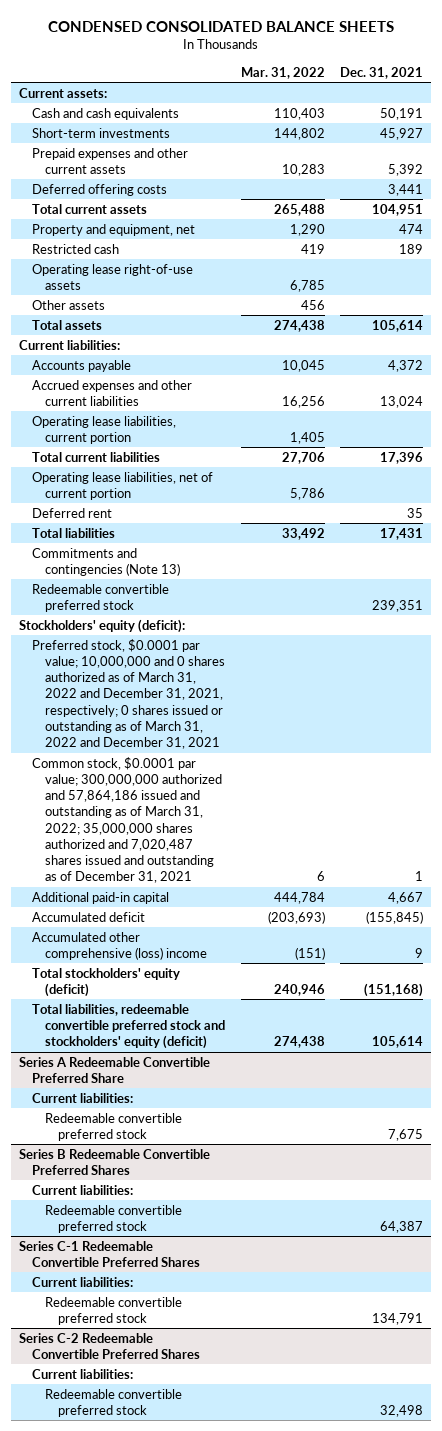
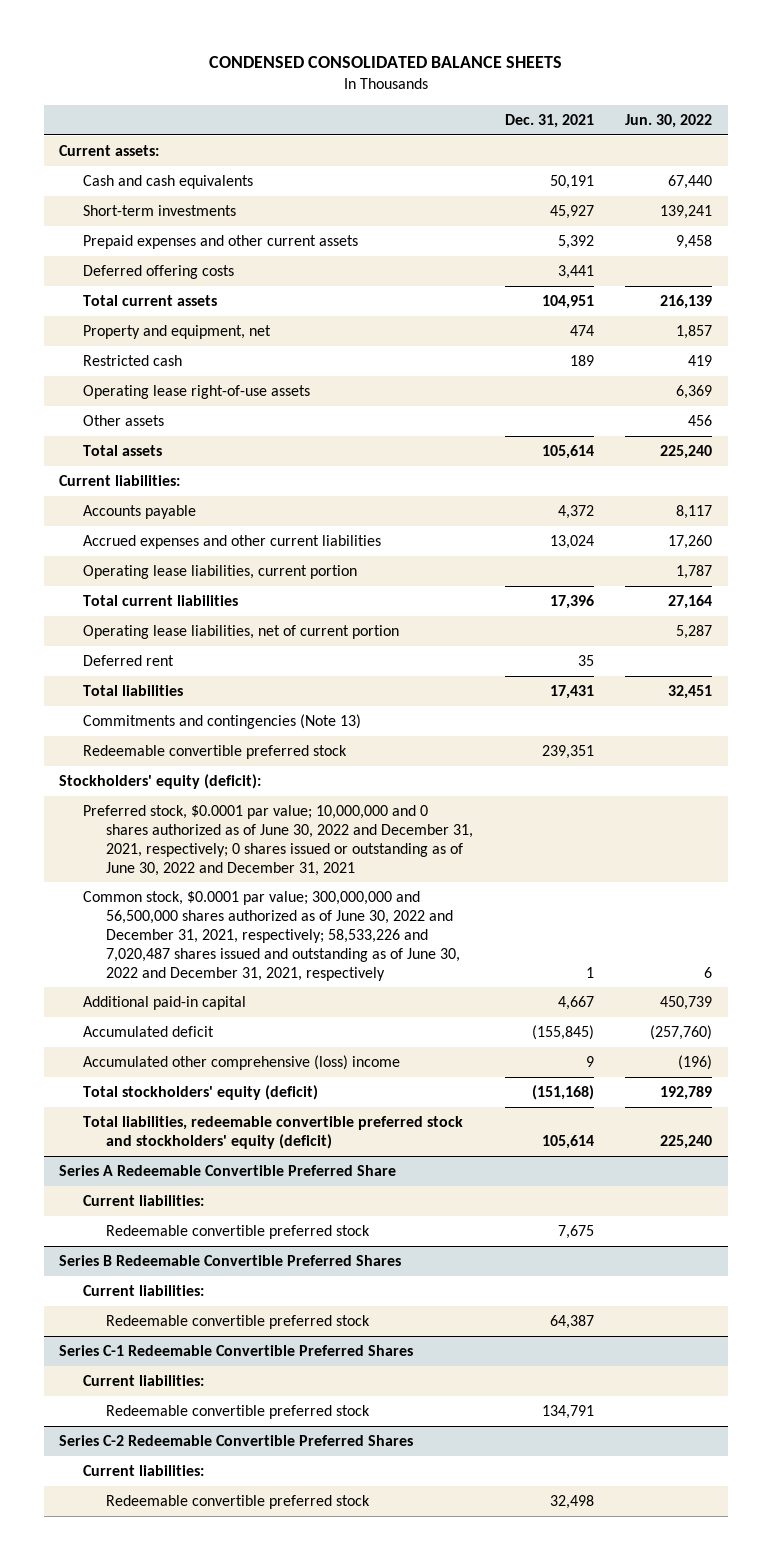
[240,67,325,80] Mar. 31, 2022 -> none
none -> [625,114,713,129] Jun. 30, 2022
[32,638,226,750] Preferred stock, $0.0001 par value; 10,000,000 and 0 shares authorized as of March 31, 2022 and December 31, 2021, respectively; 0 shares issued or outstanding as of March 31, 2022 and December 31, 2021 -> [82,804,474,876] Preferred stock, $0.0001 par value; 10,000,000 and 0 shares authorized as of June 30, 2022 and December 31, 2021, respectively; 0 shares issued or outstanding as of June 30, 2022 and December 31, 2021
[32,756,223,884] Common stock, $0.0001 par value; 300,000,000 authorized and 57,864,186 issued and outstanding as of March 31, 2022; 35,000,000 shares authorized and 7,020,487 shares issued and outstanding as of December 31, 2021 -> [82,890,461,981] Common stock, $0.0001 par value; 300,000,000 and 56,500,000 shares authorized as of June 30, 2022 and December 31, 2021, respectively; 58,533,226 and 7,020,487 shares issued and outstanding as of June 30, 2022 and December 31, 2021, respectively

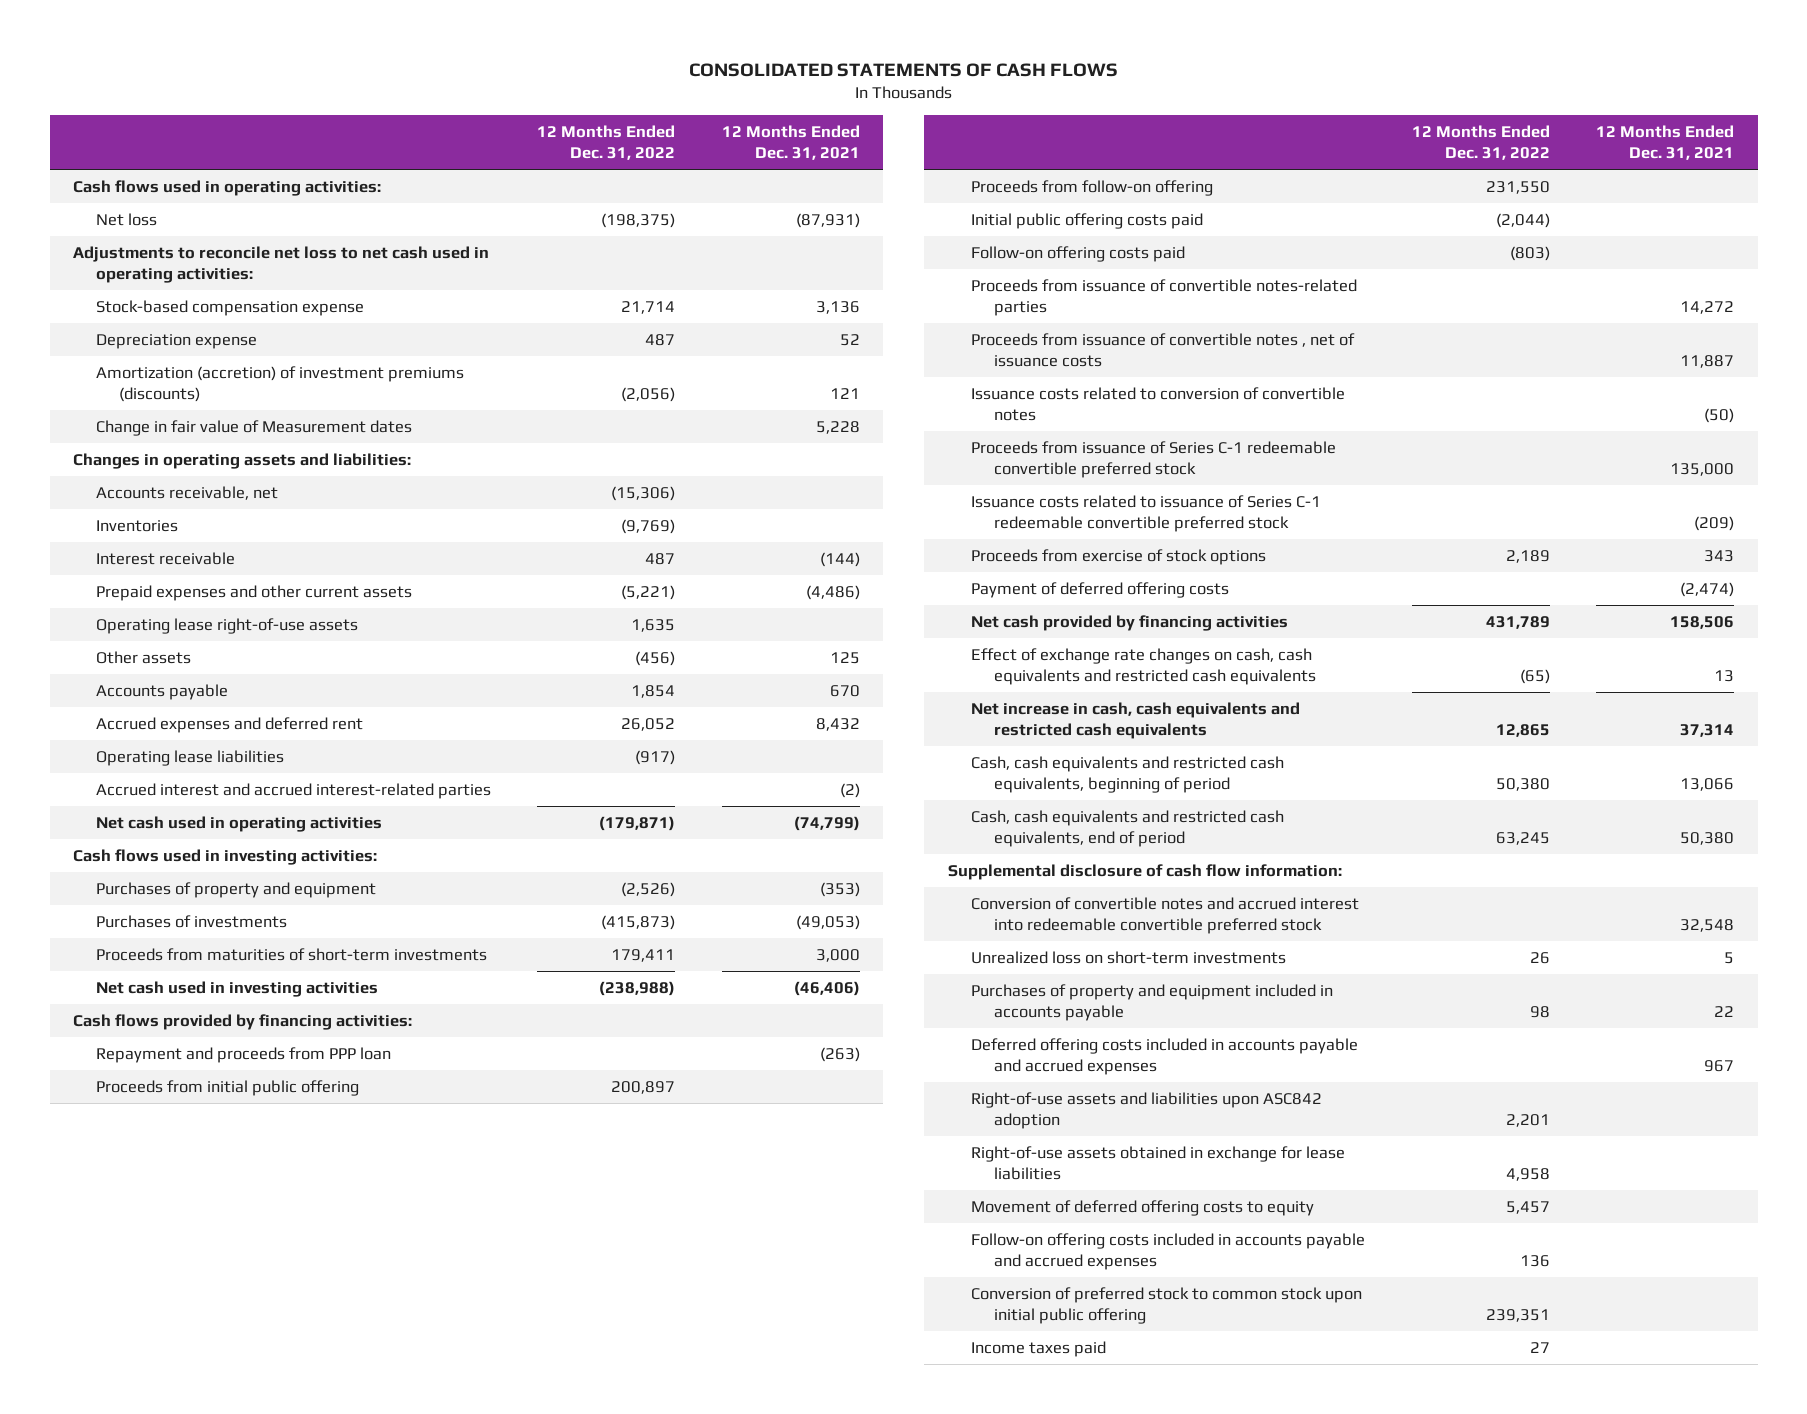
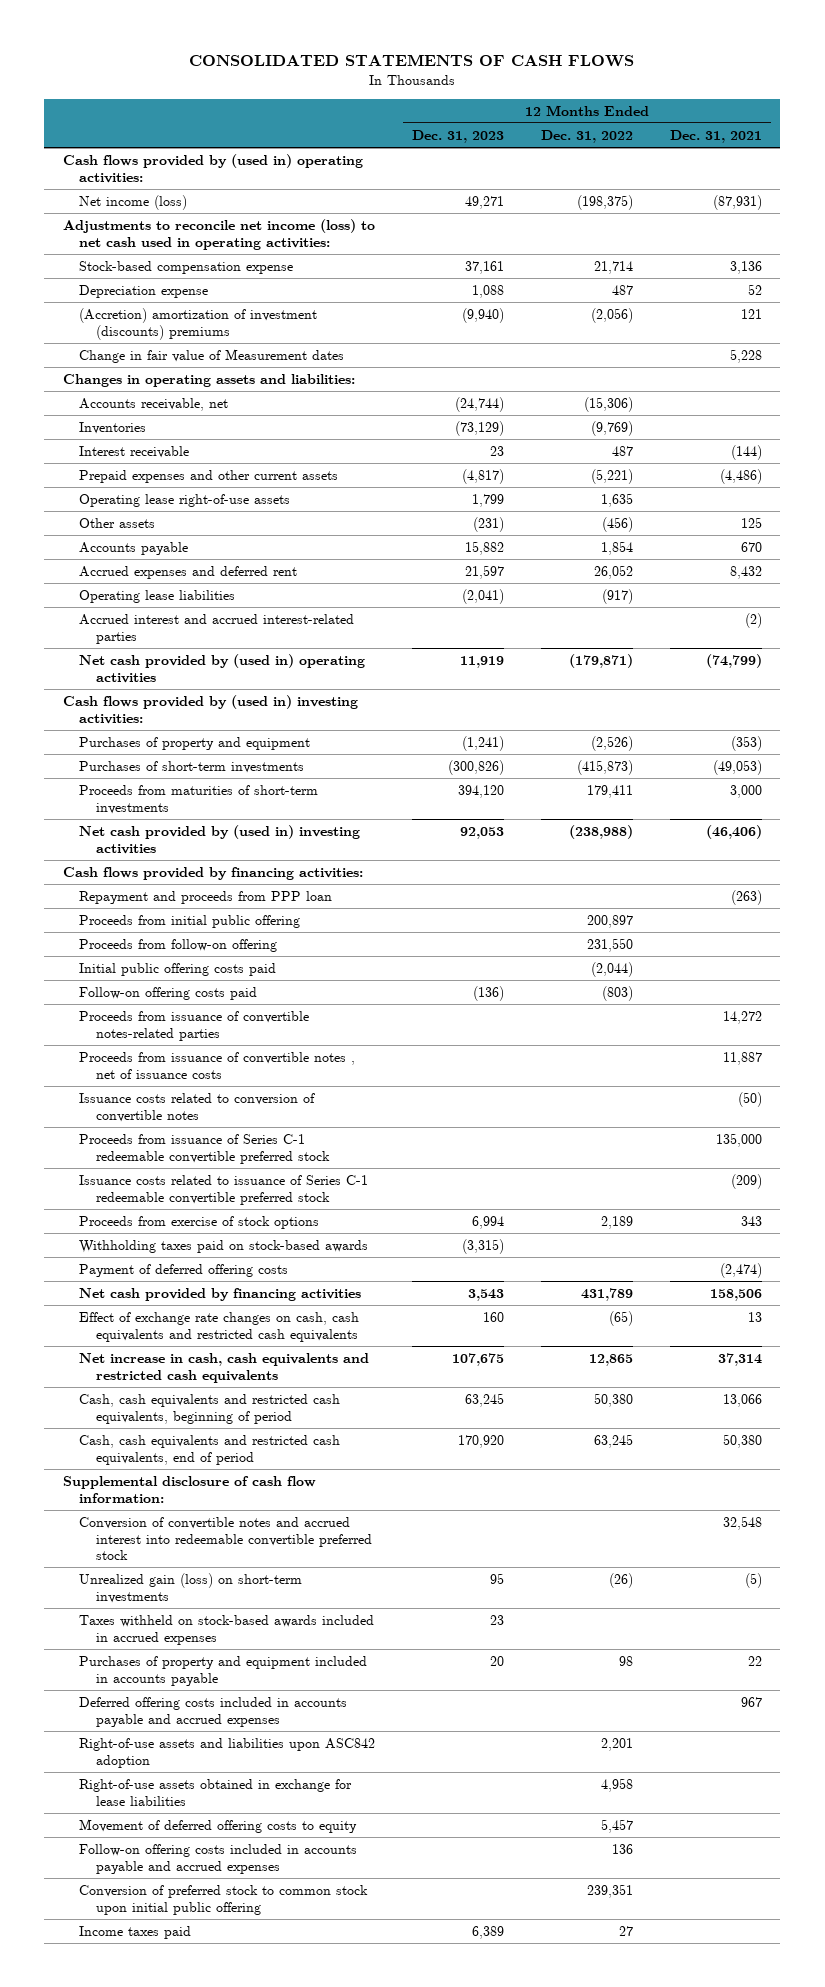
none -> [412,129,505,143] Dec. 31, 2023
[72,179,381,196] Cash flows used in operating activities: -> [62,153,363,183] Cash flows provided by (used in) operating activities:
[96,212,158,226] Net loss -> [79,194,188,210] Net income (loss)
[72,245,489,284] Adjustments to reconcile net loss to net cash used in operating activities: -> [62,218,375,250] Adjustments to reconcile net income (loss) to net cash used in operating activities:
[96,365,465,403] Amortization (accretion) of investment premiums (discounts) -> [79,307,318,340] (Accretion) amortization of investment (discounts) premiums
[96,815,383,832] Net cash used in operating activities -> [79,653,366,683] Net cash provided by (used in) operating activities
[72,848,377,865] Cash flows used in investing activities: -> [62,694,358,724] Cash flows provided by (used in) investing activities:
[96,914,288,928] Purchases of investments -> [79,760,305,773] Purchases of short-term investments
[96,980,379,997] Net cash used in investing activities -> [79,824,361,854] Net cash provided by (used in) investing activities
none -> [79,1239,369,1253] Withholding taxes paid on stock-based awards
[970,950,1286,964] Unrealized loss on short-term investments -> [79,1572,303,1603] Unrealized gain (loss) on short-term investments
[1530,951,1551,964] 26 -> [609,1572,634,1588] (26)
[1724,951,1735,964] 5 -> [744,1572,762,1588] (5)
none -> [79,1614,375,1645] Taxes withheld on stock-based awards included in accrued expenses

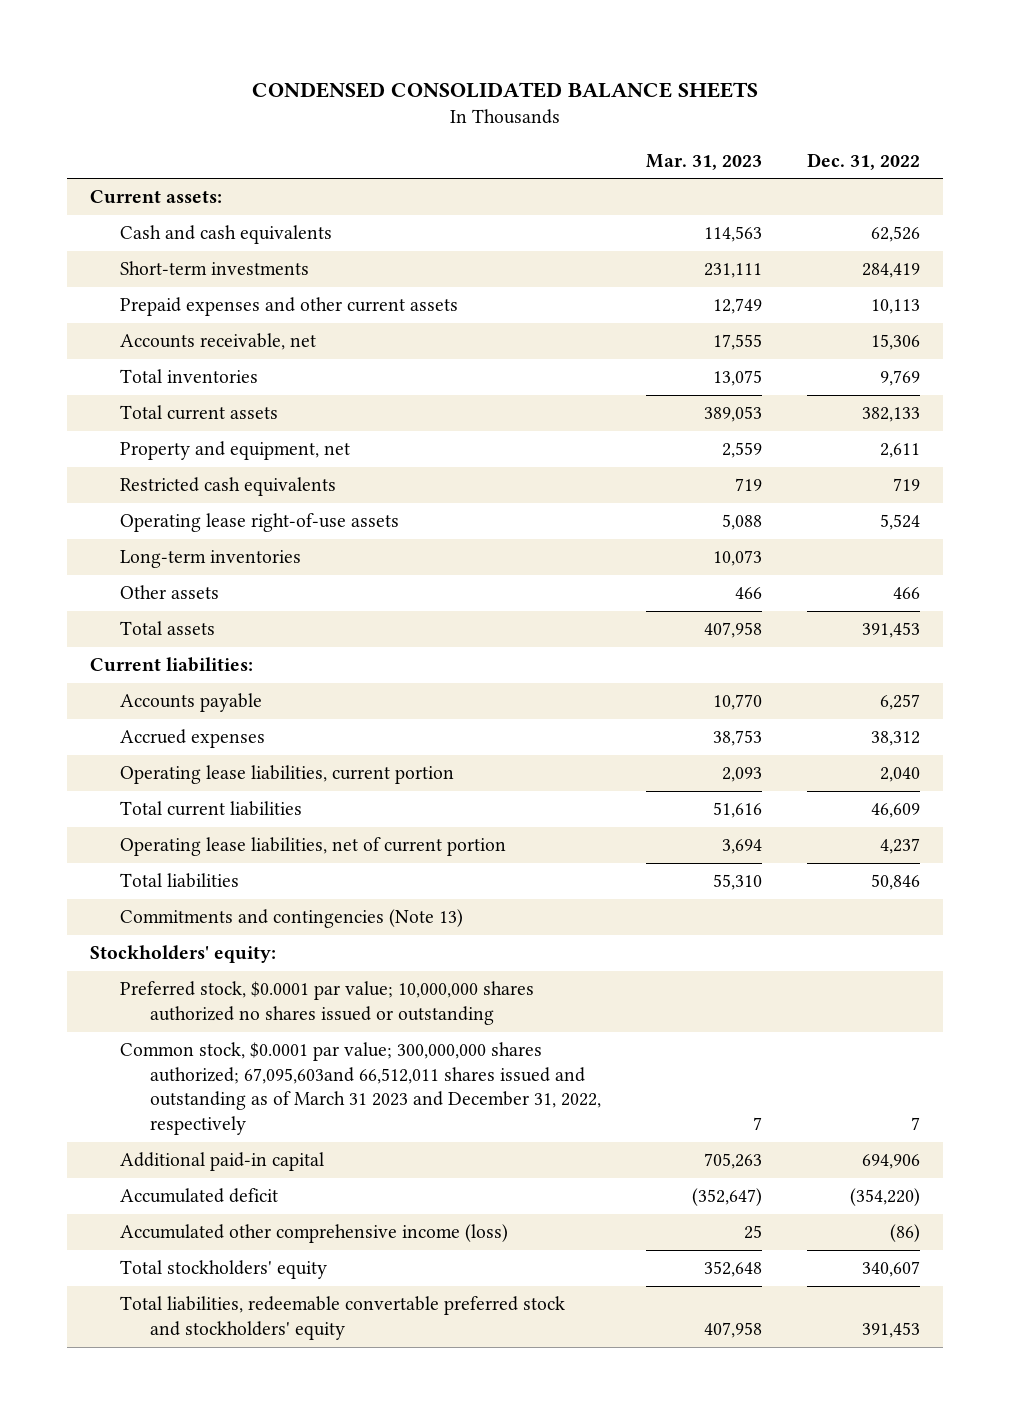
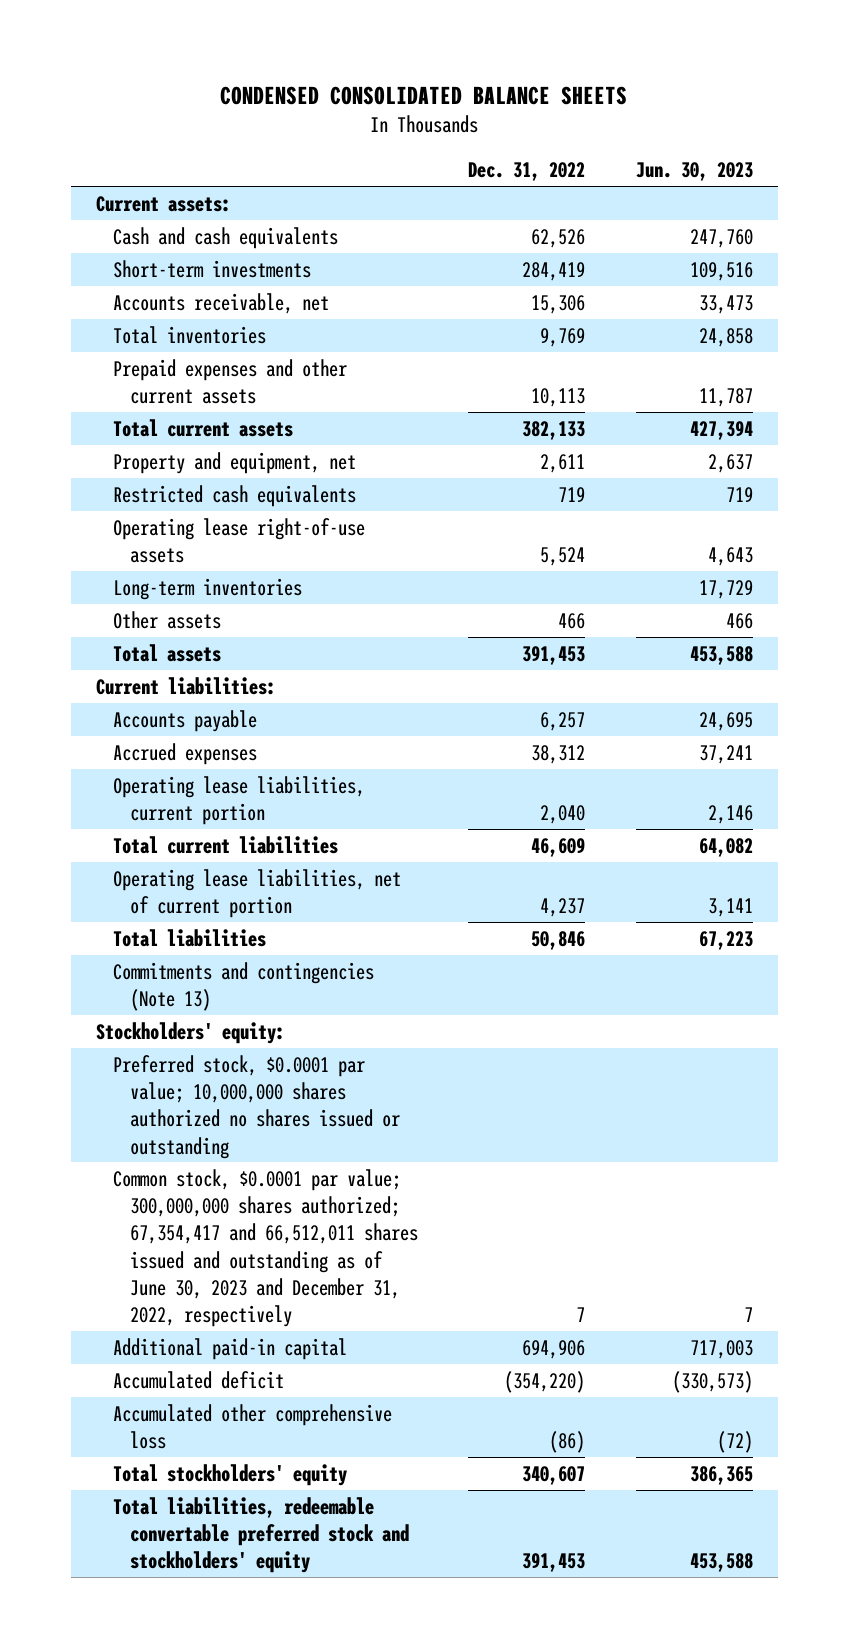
[645,153,762,170] Mar. 31, 2023 -> none
none -> [635,162,753,182] Jun. 30, 2023
[119,297,458,317] Prepaid expenses and other current assets -> [113,358,348,405] Prepaid expenses and other current assets
[119,1042,601,1136] Common stock, $0.0001 par value; 300,000,000 shares authorized; 67,095,603and 66,512,011 shares issued and outstanding as of March 31 2023 and December 31, 2022, respectively -> [113,1168,419,1328] Common stock, $0.0001 par value; 300,000,000 shares authorized; 67,354,417 and 66,512,011 shares issued and outstanding as of June 30, 2023 and December 31, 2022, respectively
[119,1224,508,1244] Accumulated other comprehensive income (loss) -> [113,1403,393,1450] Accumulated other comprehensive loss

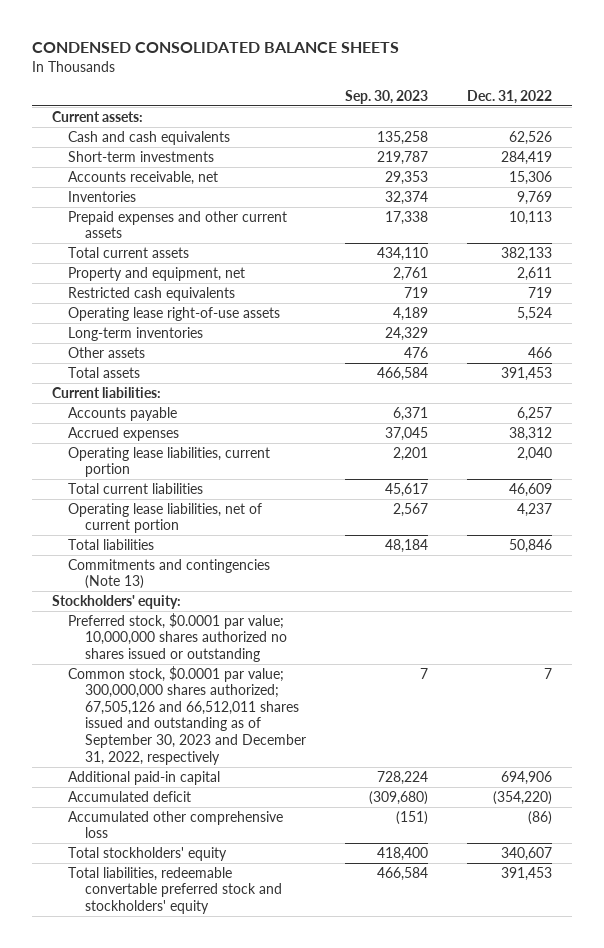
[635,162,753,182] Jun. 30, 2023 -> none
none -> [345,89,429,104] Sep. 30, 2023
[113,325,267,344] Total inventories -> [68,190,137,202] Inventories
[113,1168,419,1328] Common stock, $0.0001 par value; 300,000,000 shares authorized; 67,354,417 and 66,512,011 shares issued and outstanding as of June 30, 2023 and December 31, 2022, respectively -> [68,665,307,765] Common stock, $0.0001 par value; 300,000,000 shares authorized; 67,505,126 and 66,512,011 shares issued and outstanding as of September 30, 2023 and December 31, 2022, respectively

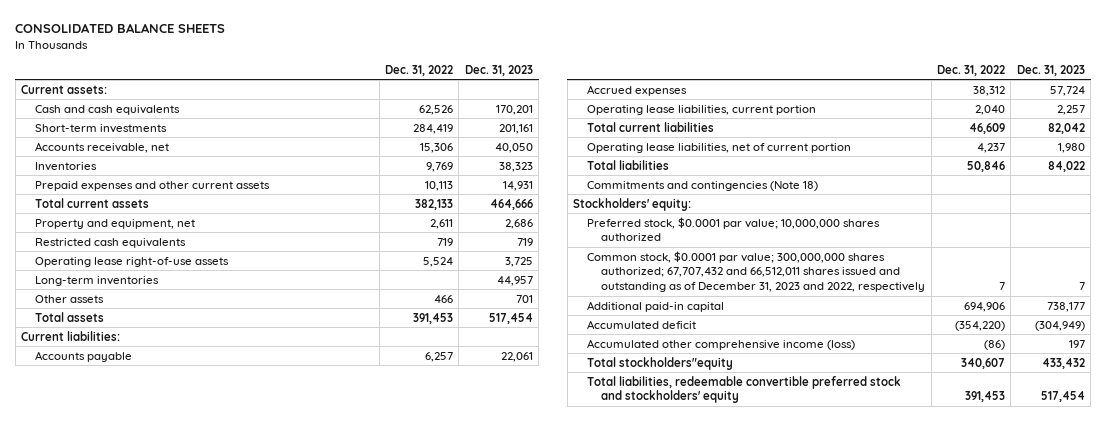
[32,42,400,54] CONDENSED CONSOLIDATED BALANCE SHEETS -> [15,23,226,34] CONSOLIDATED BALANCE SHEETS
[345,89,429,104] Sep. 30, 2023 -> none
none -> [464,64,533,76] Dec. 31, 2023
[68,558,271,590] Commitments and contingencies (Note 13) -> [587,180,819,191] Commitments and contingencies (Note 18)
[68,612,288,662] Preferred stock, $0.0001 par value; 10,000,000 shares authorized no shares issued or outstanding -> [587,216,881,242] Preferred stock, $0.0001 par value; 10,000,000 shares authorized
[68,665,307,765] Common stock, $0.0001 par value; 300,000,000 shares authorized; 67,505,126 and 66,512,011 shares issued and outstanding as of September 30, 2023 and December 31, 2022, respectively -> [587,250,926,293] Common stock, $0.0001 par value; 300,000,000 shares authorized; 67,707,432 and 66,512,011 shares issued and outstanding as of December 31, 2023 and 2022, respectively
[68,810,284,839] Accumulated other comprehensive loss -> [587,338,856,350] Accumulated other comprehensive income (loss)
[68,846,228,861] Total stockholders' equity -> [587,356,734,370] Total stockholders"equity
[68,866,283,914] Total liabilities, redeemable convertable preferred stock and stockholders' equity -> [587,375,902,404] Total liabilities, redeemable convertible preferred stock and stockholders' equity

